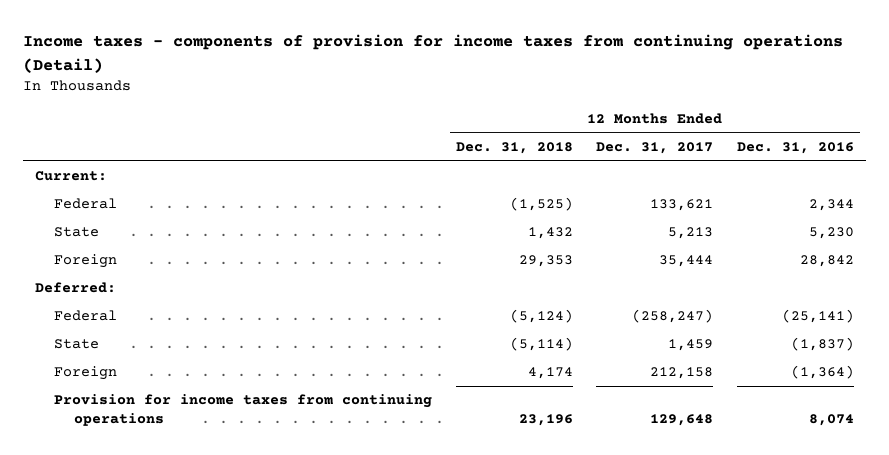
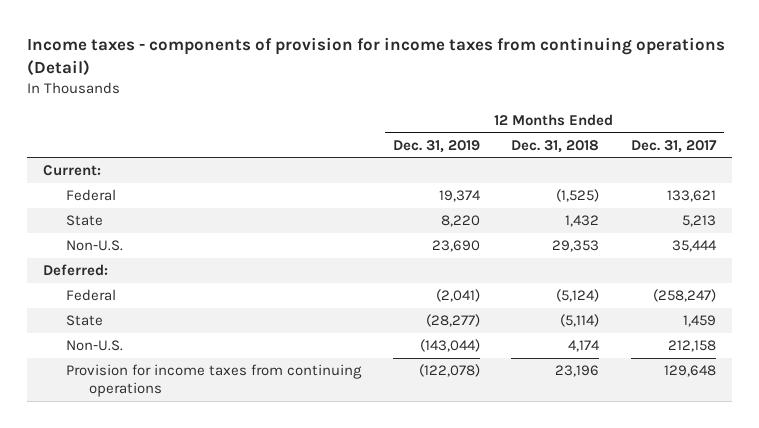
[736,142,854,155] Dec. 31, 2016 -> none
none -> [392,139,480,153] Dec. 31, 2019
[54,254,118,269] Foreign -> [66,239,124,251] Non-U.S.
[54,366,118,381] Foreign -> [66,339,124,351] Non-U.S.

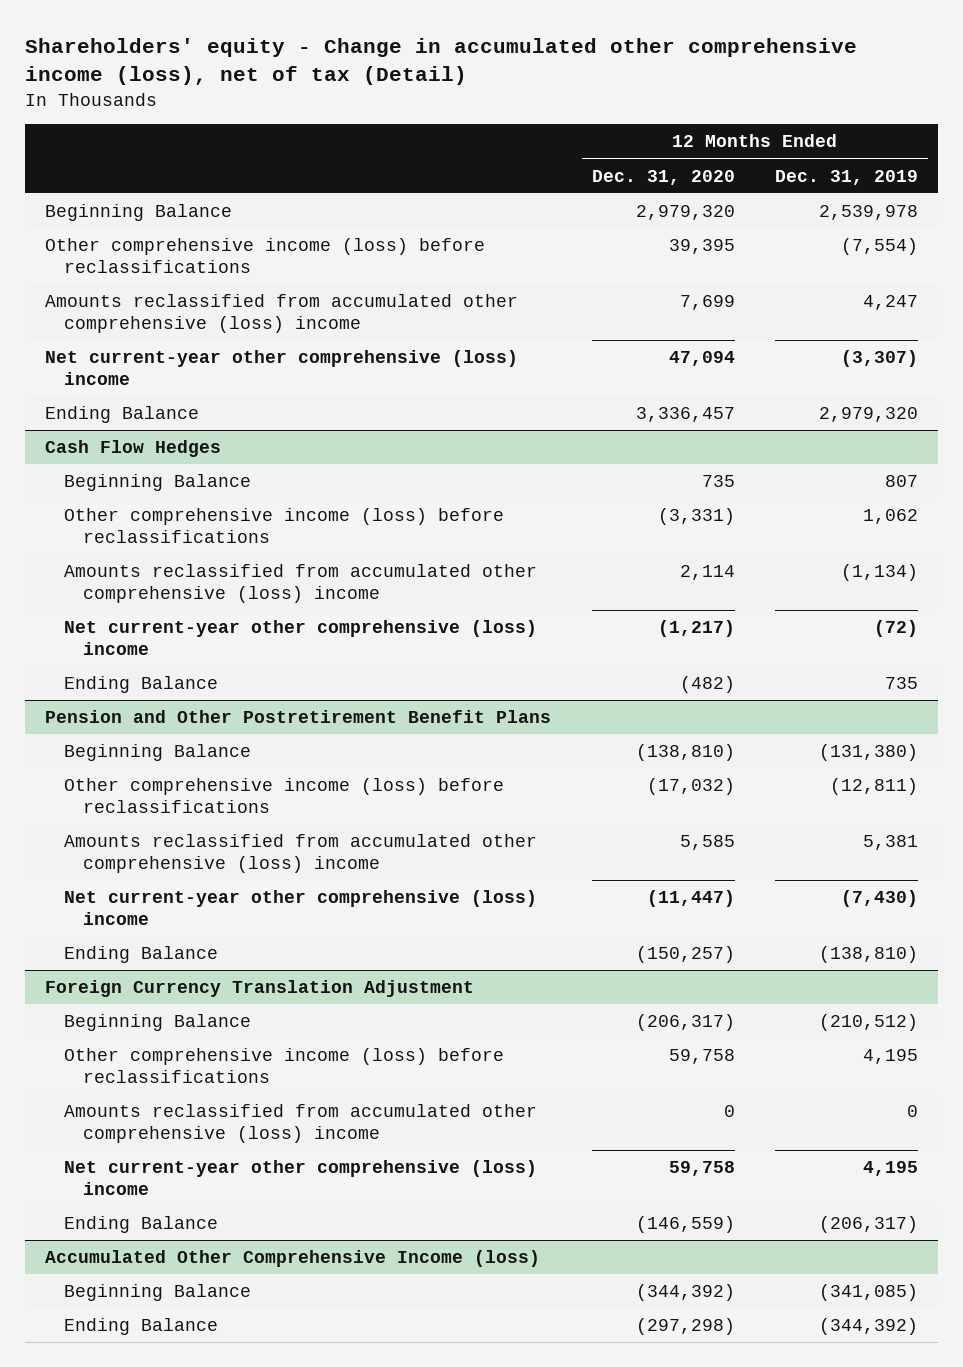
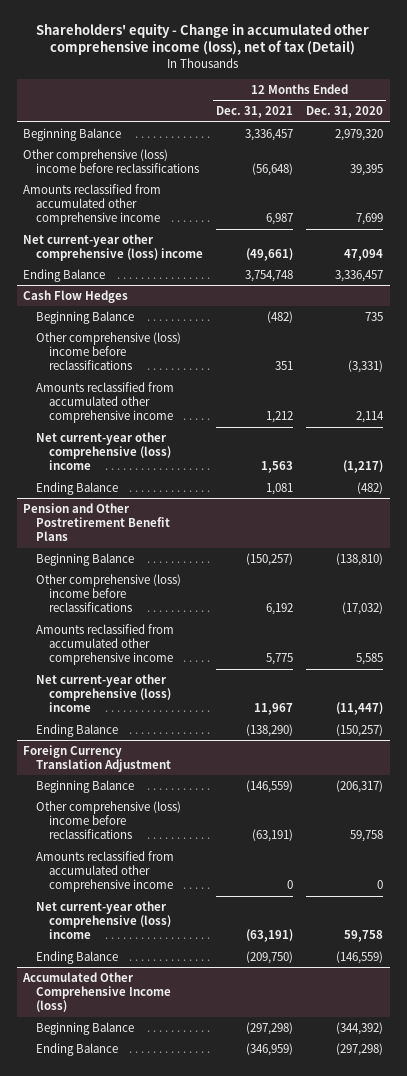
[774,169,918,185] Dec. 31, 2019 -> none
none -> [216,106,294,119] Dec. 31, 2021
[45,238,486,273] Other comprehensive income (loss) before reclassifications -> [23,148,200,174] Other comprehensive (loss) income before reclassifications
[45,294,519,333] Amounts reclassified from accumulated other comprehensive (loss) income -> [23,183,162,226] Amounts reclassified from accumulated other comprehensive income
[64,508,505,543] Other comprehensive income (loss) before reclassifications -> [36,331,182,371] Other comprehensive (loss) income before reclassifications
[64,564,538,603] Amounts reclassified from accumulated other comprehensive (loss) income -> [36,381,175,424] Amounts reclassified from accumulated other comprehensive income
[64,778,505,813] Other comprehensive income (loss) before reclassifications -> [36,573,182,613] Other comprehensive (loss) income before reclassifications
[64,834,538,873] Amounts reclassified from accumulated other comprehensive (loss) income -> [36,623,175,666] Amounts reclassified from accumulated other comprehensive income
[64,1048,505,1083] Other comprehensive income (loss) before reclassifications -> [36,800,182,840] Other comprehensive (loss) income before reclassifications
[64,1104,538,1143] Amounts reclassified from accumulated other comprehensive (loss) income -> [36,850,175,893] Amounts reclassified from accumulated other comprehensive income

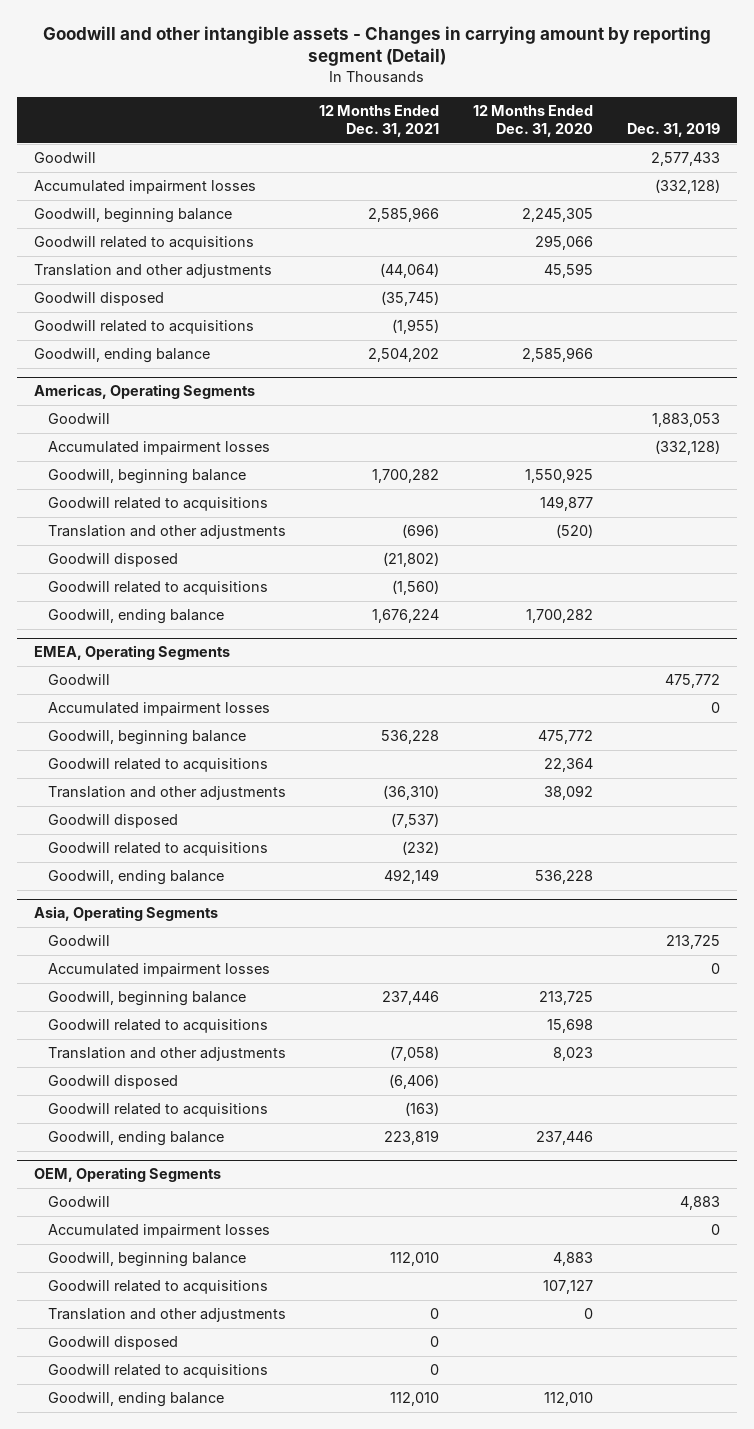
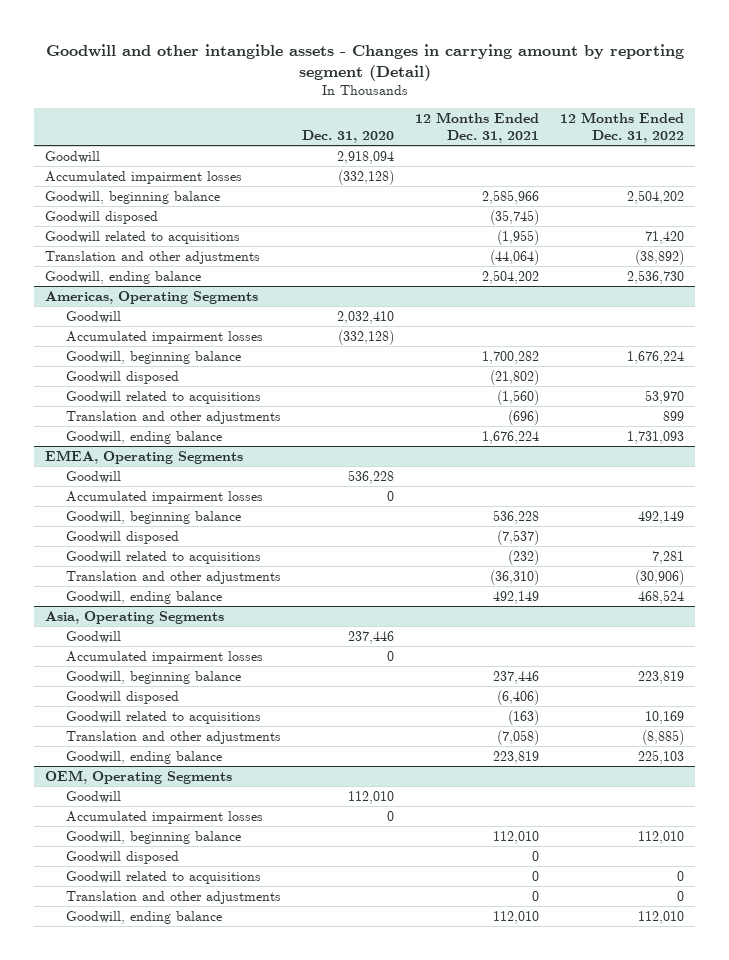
[473,104,594,138] 12 Months Ended Dec. 31, 2020 -> none
[627,123,721,138] Dec. 31, 2019 -> none
none -> [302,129,395,143] Dec. 31, 2020
none -> [560,112,685,143] 12 Months Ended Dec. 31, 2022
[33,236,254,251] Goodwill related to acquisitions -> none
[33,264,272,279] Translation and other adjustments -> [44,250,260,264] Translation and other adjustments
[47,497,268,512] Goodwill related to acquisitions -> none
[47,525,286,540] Translation and other adjustments -> [65,410,281,424] Translation and other adjustments
[47,758,268,773] Goodwill related to acquisitions -> none
[47,786,286,801] Translation and other adjustments -> [65,570,281,584] Translation and other adjustments
[47,1019,268,1034] Goodwill related to acquisitions -> none
[47,1047,286,1062] Translation and other adjustments -> [65,730,281,744] Translation and other adjustments
[47,1280,268,1295] Goodwill related to acquisitions -> none
[47,1308,286,1323] Translation and other adjustments -> [65,890,281,904] Translation and other adjustments

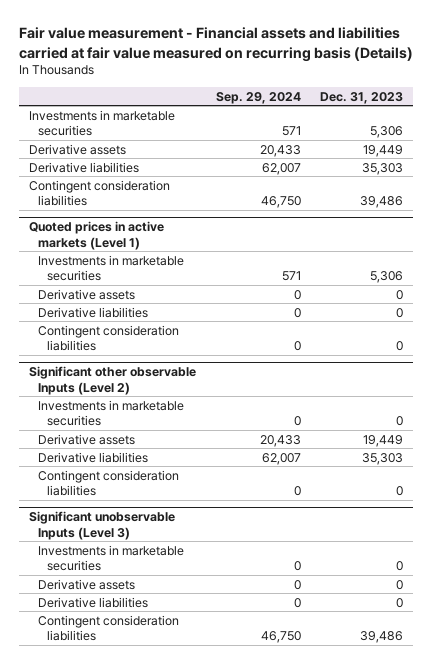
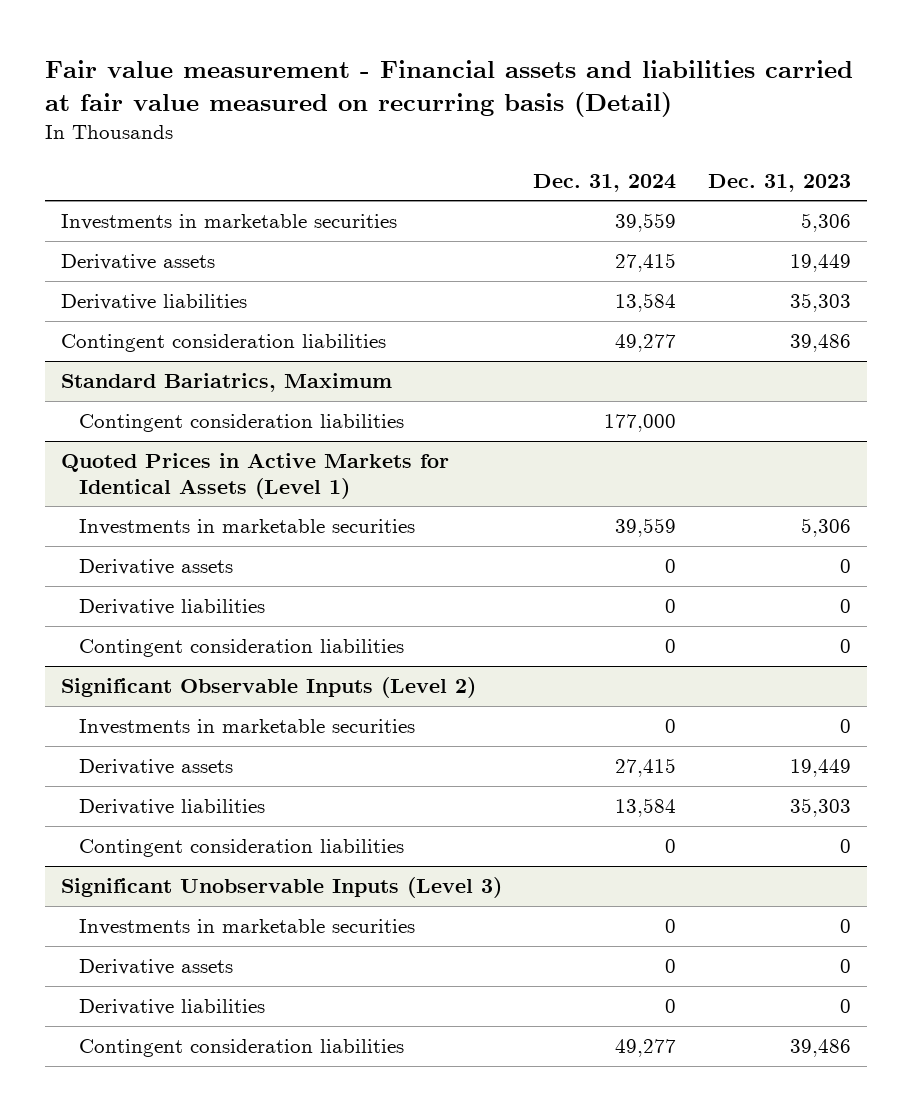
[18,27,413,62] Fair value measurement - Financial assets and liabilities carried at fair value measured on recurring basis (Details) -> [44,59,853,117] Fair value measurement - Financial assets and liabilities carried at fair value measured on recurring basis (Detail)
[215,91,301,104] Sep. 29, 2024 -> none
none -> [533,173,677,192] Dec. 31, 2024
none -> [60,373,392,393] Standard Bariatrics, Maximum
none -> [78,414,404,433] Contingent consideration liabilities
[28,221,164,250] Quoted prices in active markets (Level 1) -> [60,453,449,499] Quoted Prices in Active Markets for Identical Assets (Level 1)
[28,366,196,395] Significant other observable Inputs (Level 2) -> [60,677,476,699] Significant Observable Inputs (Level 2)
[28,511,175,540] Significant unobservable Inputs (Level 3) -> [60,877,502,899] Significant Unobservable Inputs (Level 3)

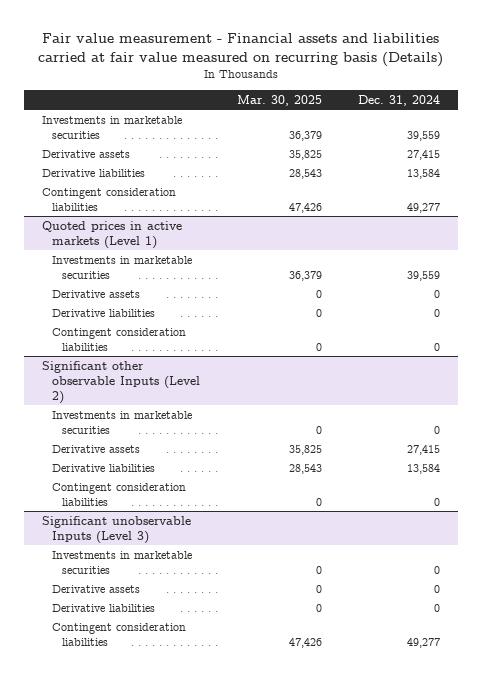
[44,59,853,117] Fair value measurement - Financial assets and liabilities carried at fair value measured on recurring basis (Detail) -> [38,33,444,67] Fair value measurement - Financial assets and liabilities carried at fair value measured on recurring basis (Details)
[708,173,852,192] Dec. 31, 2023 -> none
none -> [236,94,322,106] Mar. 30, 2025
[60,373,392,393] Standard Bariatrics, Maximum -> none
[78,414,404,433] Contingent consideration liabilities -> none
[60,453,449,499] Quoted Prices in Active Markets for Identical Assets (Level 1) -> [42,220,183,249] Quoted prices in active markets (Level 1)
[60,677,476,699] Significant Observable Inputs (Level 2) -> [42,360,201,404] Significant other observable Inputs (Level 2)
[60,877,502,899] Significant Unobservable Inputs (Level 3) -> [42,515,192,544] Significant unobservable Inputs (Level 3)

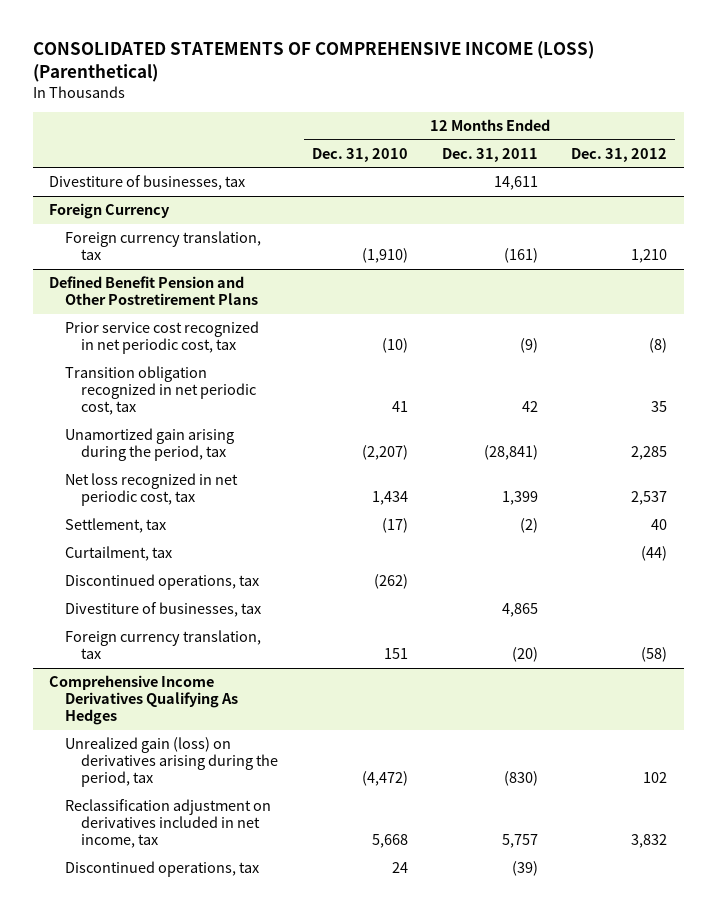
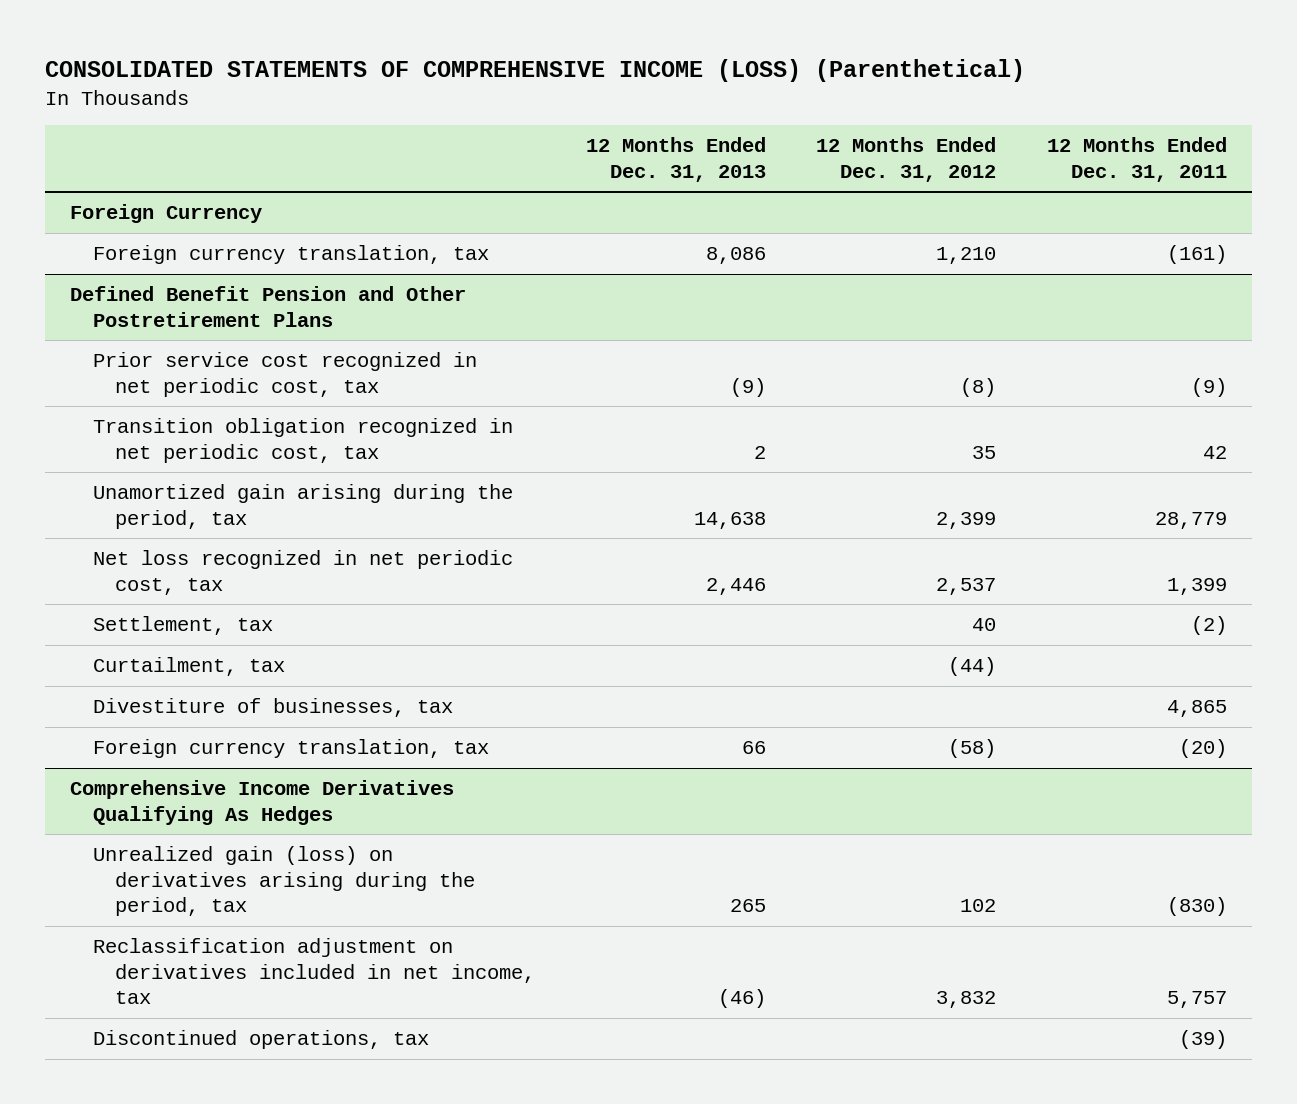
[311,147,408,162] Dec. 31, 2010 -> none
none -> [585,137,766,182] 12 Months Ended Dec. 31, 2013
[49,175,246,191] Divestiture of businesses, tax -> none
[483,445,538,461] (28,841) -> [1155,511,1228,529] 28,779
[631,446,668,461] 2,285 -> [936,511,997,529] 2,399
[65,574,260,591] Discontinued operations, tax -> none

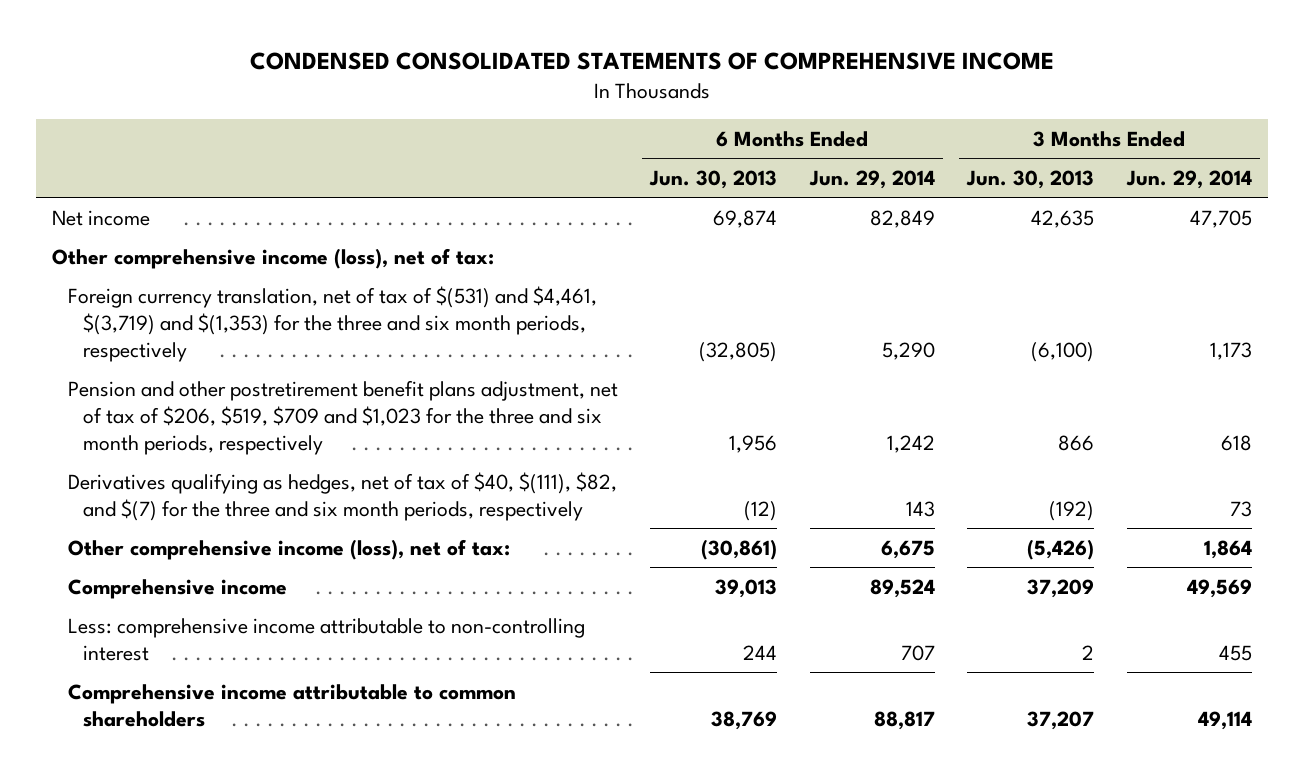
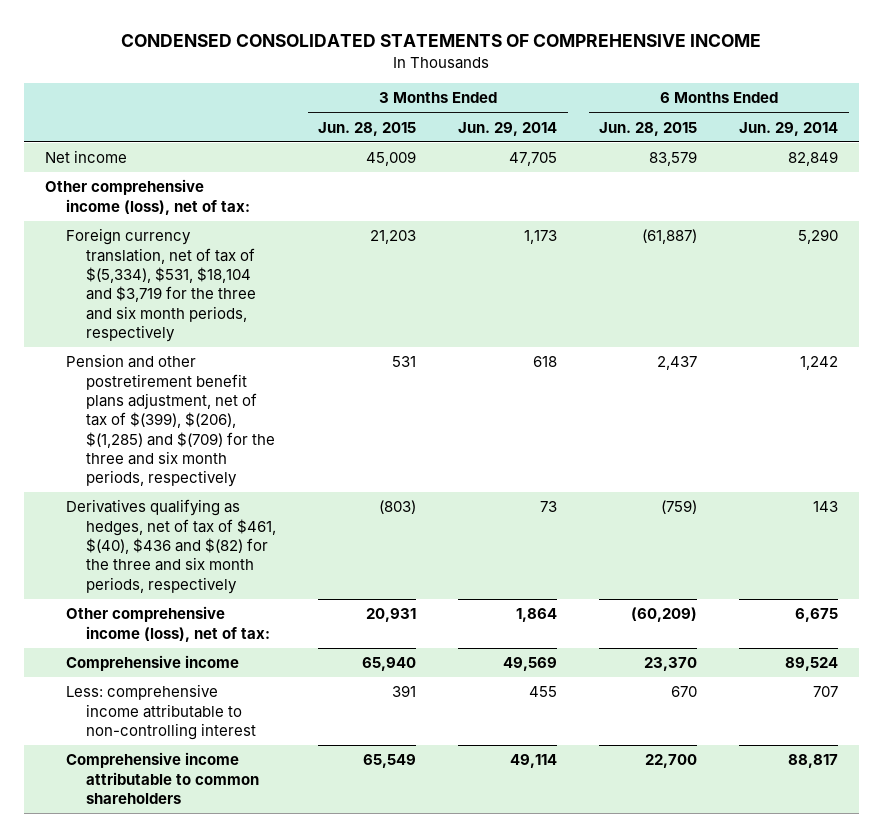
[649,170,778,190] Jun. 30, 2013 -> none
[966,170,1095,190] Jun. 30, 2013 -> none
none -> [318,121,417,136] Jun. 28, 2015
none -> [599,121,698,136] Jun. 28, 2015
[67,285,597,362] Foreign currency translation, net of tax of $(531) and $4,461, $(3,719) and $(1,353) for the three and six month periods, respectively -> [65,228,257,342] Foreign currency translation, net of tax of $(5,334), $531, $18,104 and $3,719 for the three and six month periods, respectively
[67,379,618,455] Pension and other postretirement benefit plans adjustment, net of tax of $206, $519, $709 and $1,023 for the three and six month periods, respectively -> [65,354,276,488] Pension and other postretirement benefit plans adjustment, net of tax of $(399), $(206), $(1,285) and $(709) for the three and six month periods, respectively
[67,471,617,521] Derivatives qualifying as hedges, net of tax of $40, $(111), $82, and $(7) for the three and six month periods, respectively -> [65,499,277,594] Derivatives qualifying as hedges, net of tax of $461, $(40), $436 and $(82) for the three and six month periods, respectively

